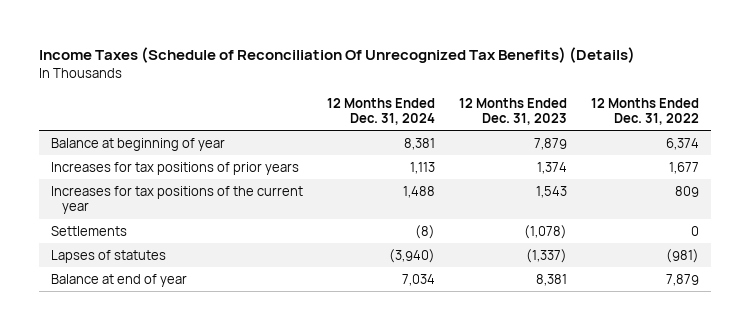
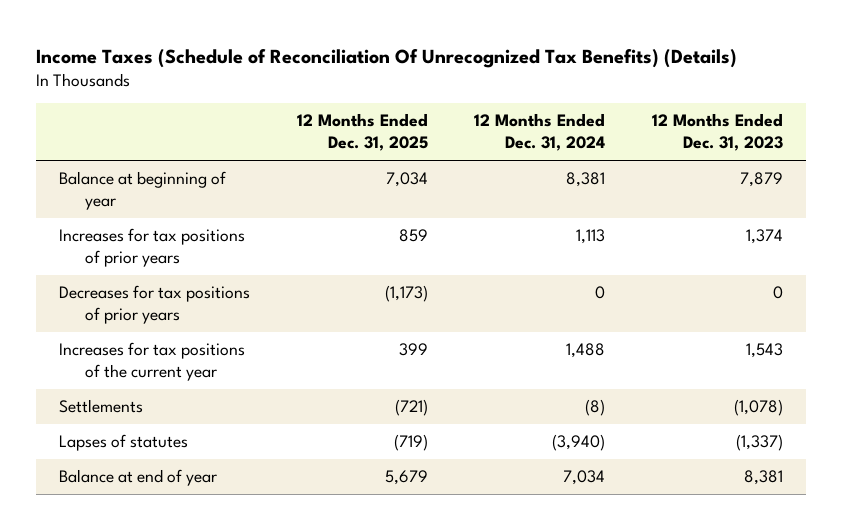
[590,97,699,126] 12 Months Ended Dec. 31, 2022 -> none
none -> [296,113,428,152] 12 Months Ended Dec. 31, 2025
none -> [58,285,250,325] Decreases for tax positions of prior years

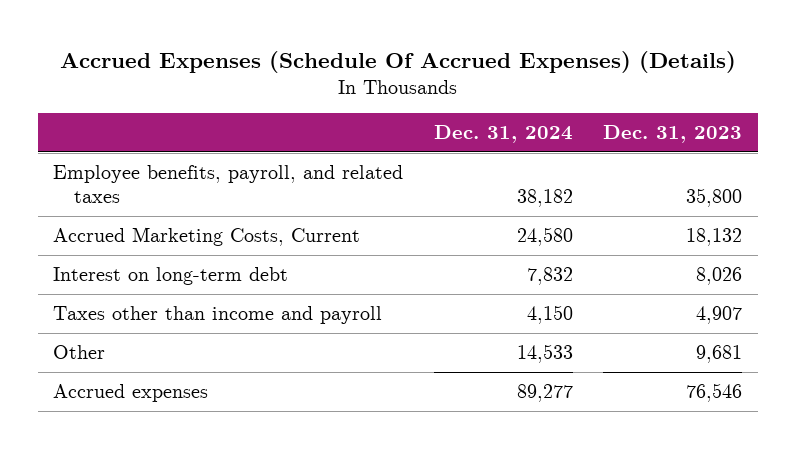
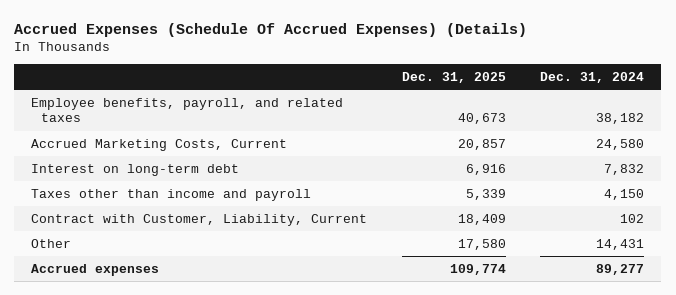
[603,124,743,143] Dec. 31, 2023 -> none
none -> [401,72,506,84] Dec. 31, 2025
none -> [31,213,368,226] Contract with Customer, Liability, Current
[516,343,573,363] 14,533 -> [596,238,645,250] 14,431

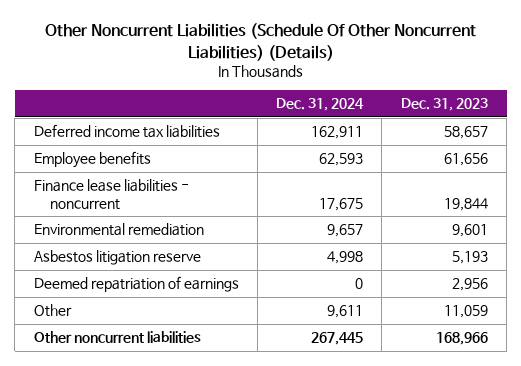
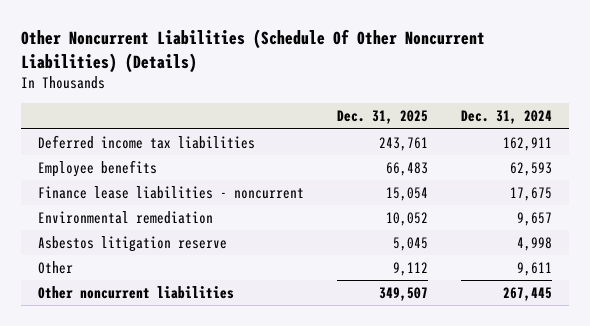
[400,98,488,112] Dec. 31, 2023 -> none
none -> [336,110,428,125] Dec. 31, 2025
[33,276,239,293] Deemed repatriation of earnings -> none

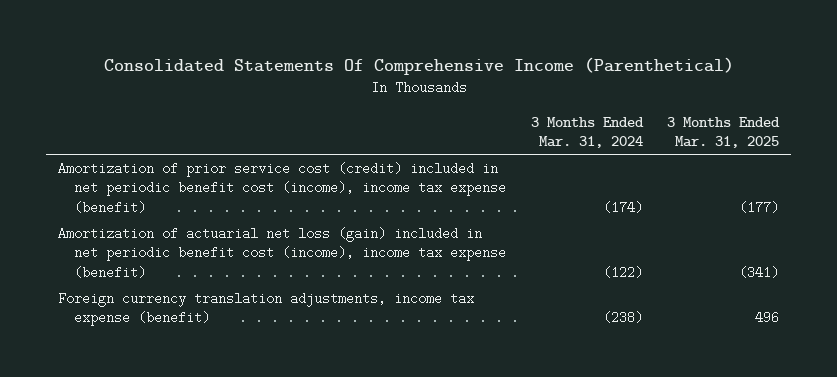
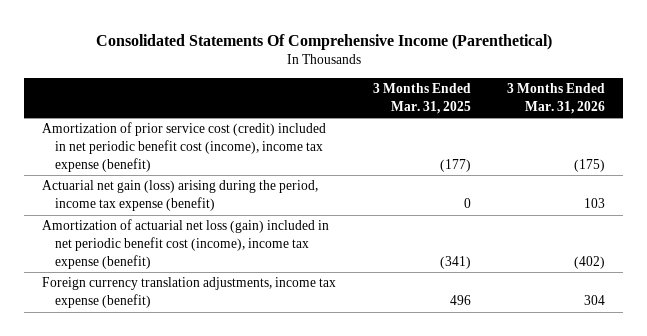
[530,116,644,148] 3 Months Ended Mar. 31, 2024 -> none
none -> [506,83,605,114] 3 Months Ended Mar. 31, 2026
none -> [42,180,319,212] Actuarial net gain (loss) arising during the period, income tax expense (benefit)

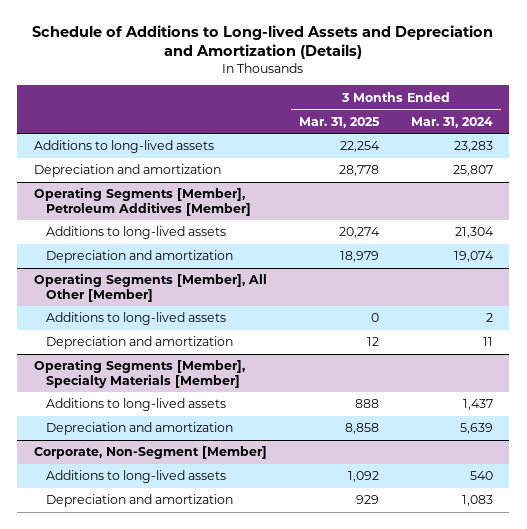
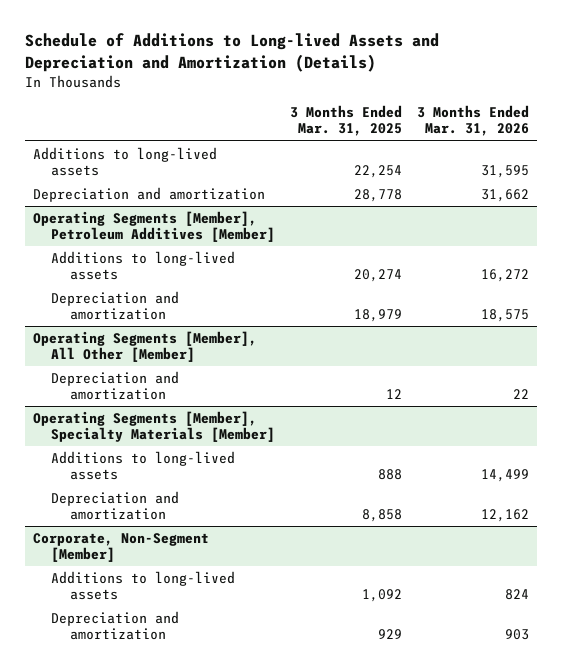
[411,116,494,128] Mar. 31, 2024 -> none
none -> [417,105,530,137] 3 Months Ended Mar. 31, 2026
[46,312,227,326] Additions to long-lived assets -> none

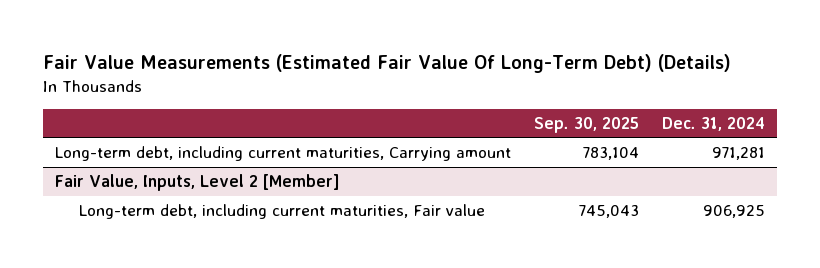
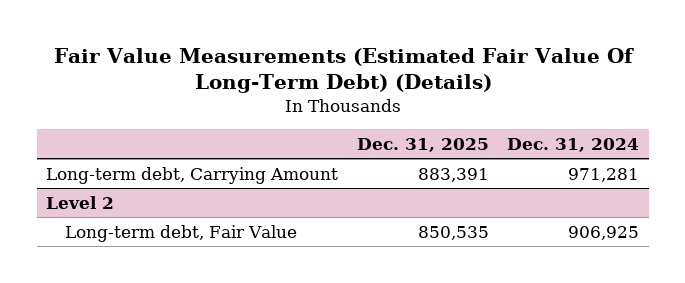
[533,116,639,133] Sep. 30, 2025 -> none
none -> [356,137,489,152] Dec. 31, 2025
[54,145,511,161] Long-term debt, including current maturities, Carrying amount -> [46,166,339,184] Long-term debt, Carrying Amount
[54,173,340,191] Fair Value, Inputs, Level 2 [Member] -> [46,195,115,209] Level 2
[78,203,485,219] Long-term debt, including current maturities, Fair value -> [65,224,298,242] Long-term debt, Fair Value

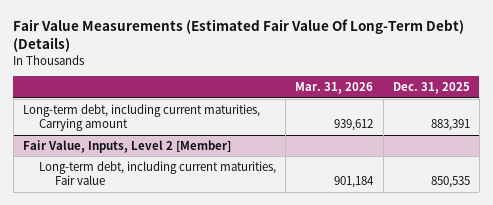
[507,137,640,152] Dec. 31, 2024 -> none
none -> [295,82,374,95] Mar. 31, 2026
[46,166,339,184] Long-term debt, Carrying Amount -> [22,103,260,132] Long-term debt, including current maturities, Carrying amount
[46,195,115,209] Level 2 -> [22,139,231,153] Fair Value, Inputs, Level 2 [Member]
[65,224,298,242] Long-term debt, Fair Value -> [38,160,276,186] Long-term debt, including current maturities, Fair value

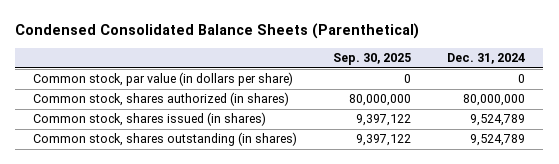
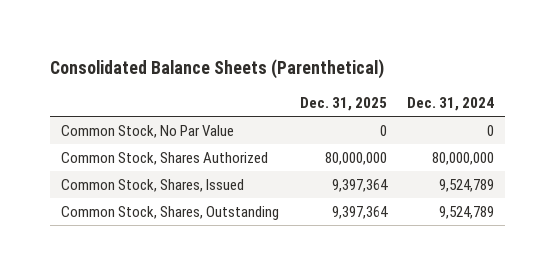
[15,22,420,39] Condensed Consolidated Balance Sheets (Parenthetical) -> [50,58,385,79] Consolidated Balance Sheets (Parenthetical)
[333,53,412,66] Sep. 30, 2025 -> none
none -> [299,97,387,112] Dec. 31, 2025
[33,72,294,87] Common stock, par value (in dollars per share) -> [60,125,234,139] Common Stock, No Par Value
[33,92,290,107] Common stock, shares authorized (in shares) -> [60,152,268,166] Common Stock, Shares Authorized
[33,112,267,127] Common stock, shares issued (in shares) -> [60,179,244,193] Common Stock, Shares, Issued
[33,132,298,147] Common stock, shares outstanding (in shares) -> [60,206,279,221] Common Stock, Shares, Outstanding

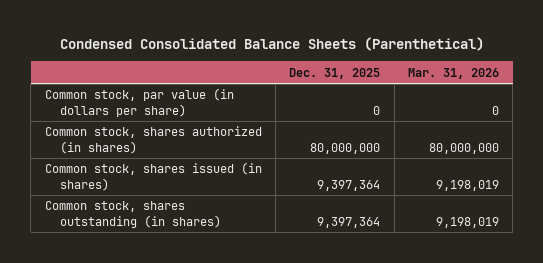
[50,58,385,79] Consolidated Balance Sheets (Parenthetical) -> [59,37,484,52] Condensed Consolidated Balance Sheets (Parenthetical)
[407,97,495,112] Dec. 31, 2024 -> none
none -> [407,67,499,79] Mar. 31, 2026
[60,125,234,139] Common Stock, No Par Value -> [44,88,234,117] Common stock, par value (in dollars per share)
[60,152,268,166] Common Stock, Shares Authorized -> [44,126,262,154] Common stock, shares authorized (in shares)
[60,179,244,193] Common Stock, Shares, Issued -> [44,162,262,191] Common stock, shares issued (in shares)
[60,206,279,221] Common Stock, Shares, Outstanding -> [44,201,221,228] Common stock, shares outstanding (in shares)

